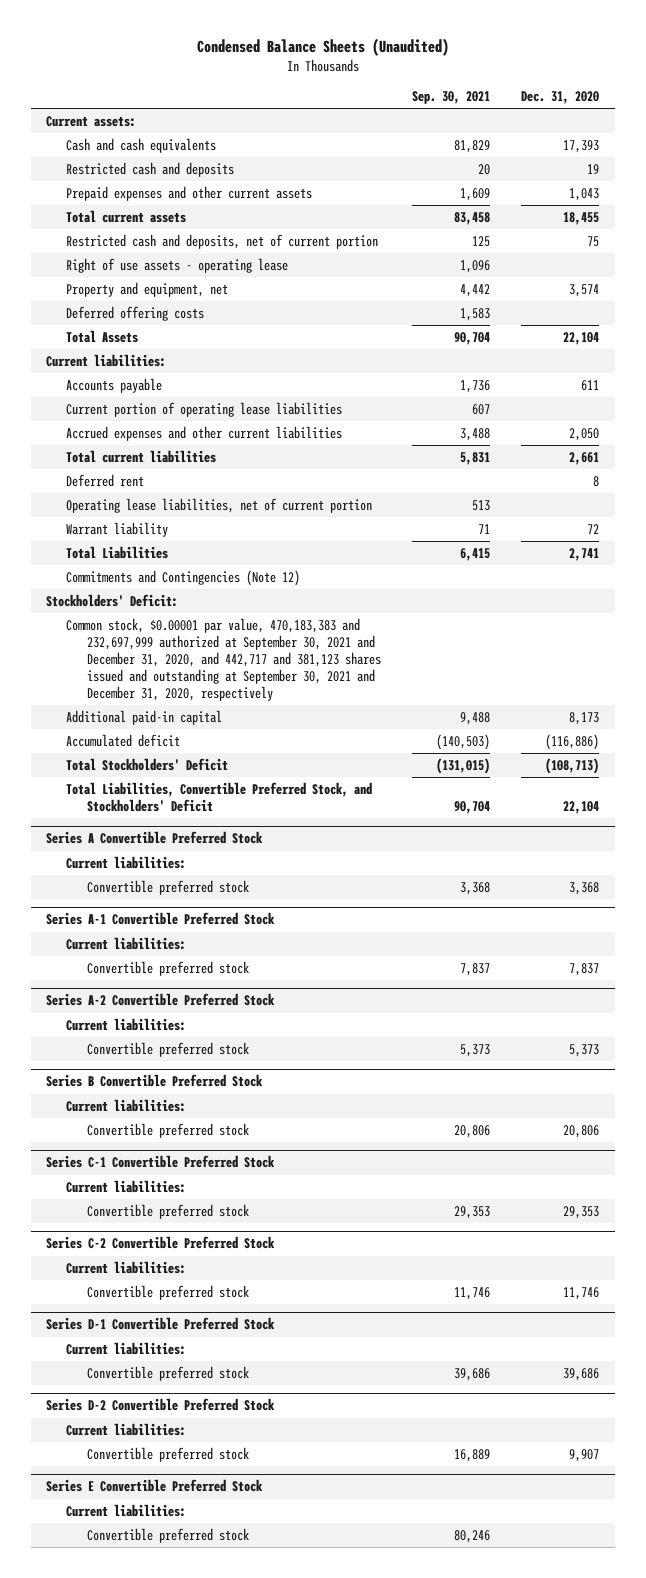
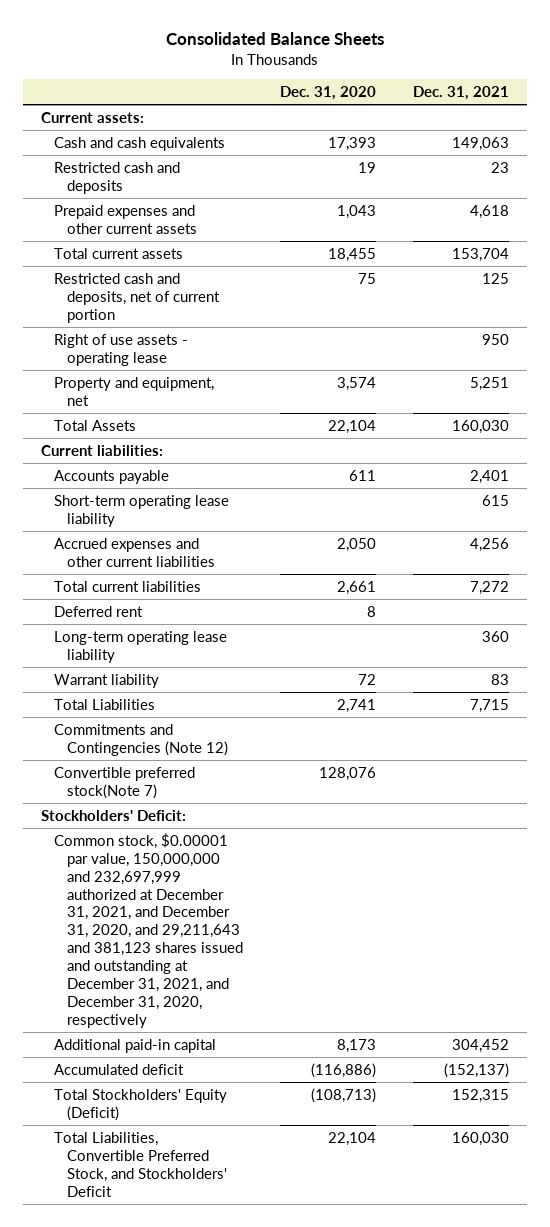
[196,37,449,56] Condensed Balance Sheets (Unaudited) -> [166,32,385,46] Consolidated Balance Sheets
[412,91,491,105] Sep. 30, 2021 -> none
none -> [413,85,510,100] Dec. 31, 2021
[66,305,205,321] Deferred offering costs -> none
[66,401,343,417] Current portion of operating lease liabilities -> [54,494,230,527] Short-term operating lease liability
[66,497,373,513] Operating lease liabilities, net of current portion -> [54,630,228,663] Long-term operating lease liability
none -> [54,766,196,799] Convertible preferred stock(Note 7)
[66,617,381,702] Common stock, $0.00001 par value, 470,183,383 and 232,697,999 authorized at September 30, 2021 and December 31, 2020, and 442,717 and 381,123 shares issued and outstanding at September 30, 2021 and December 31, 2020, respectively -> [54,832,244,1028] Common stock, $0.00001 par value, 150,000,000 and 232,697,999 authorized at December 31, 2021, and December 31, 2020, and 29,211,643 and 381,123 shares issued and outstanding at December 31, 2021, and December 31, 2020, respectively
[66,757,229,771] Total Stockholders' Deficit -> [54,1088,228,1121] Total Stockholders' Equity (Deficit)
[46,831,264,845] Series A Convertible Preferred Stock -> none
[66,855,187,869] Current liabilities: -> none
[86,879,249,895] Convertible preferred stock -> none
[46,912,276,926] Series A-1 Convertible Preferred Stock -> none
[66,936,187,950] Current liabilities: -> none
[86,960,249,976] Convertible preferred stock -> none
[46,993,276,1007] Series A-2 Convertible Preferred Stock -> none
[66,1017,187,1031] Current liabilities: -> none
[86,1041,249,1057] Convertible preferred stock -> none
[46,1074,264,1088] Series B Convertible Preferred Stock -> none
[66,1098,187,1112] Current liabilities: -> none
[86,1122,249,1138] Convertible preferred stock -> none
[46,1155,276,1169] Series C-1 Convertible Preferred Stock -> none
[66,1179,187,1193] Current liabilities: -> none
[86,1203,249,1219] Convertible preferred stock -> none
[46,1236,276,1250] Series C-2 Convertible Preferred Stock -> none
[66,1260,187,1274] Current liabilities: -> none
[86,1284,249,1300] Convertible preferred stock -> none
[46,1317,276,1331] Series D-1 Convertible Preferred Stock -> none
[66,1341,187,1355] Current liabilities: -> none
[86,1365,249,1381] Convertible preferred stock -> none
[46,1398,276,1412] Series D-2 Convertible Preferred Stock -> none
[66,1422,187,1436] Current liabilities: -> none
[86,1446,249,1462] Convertible preferred stock -> none
[46,1479,264,1493] Series E Convertible Preferred Stock -> none
[66,1503,187,1517] Current liabilities: -> none
[86,1527,249,1543] Convertible preferred stock -> none

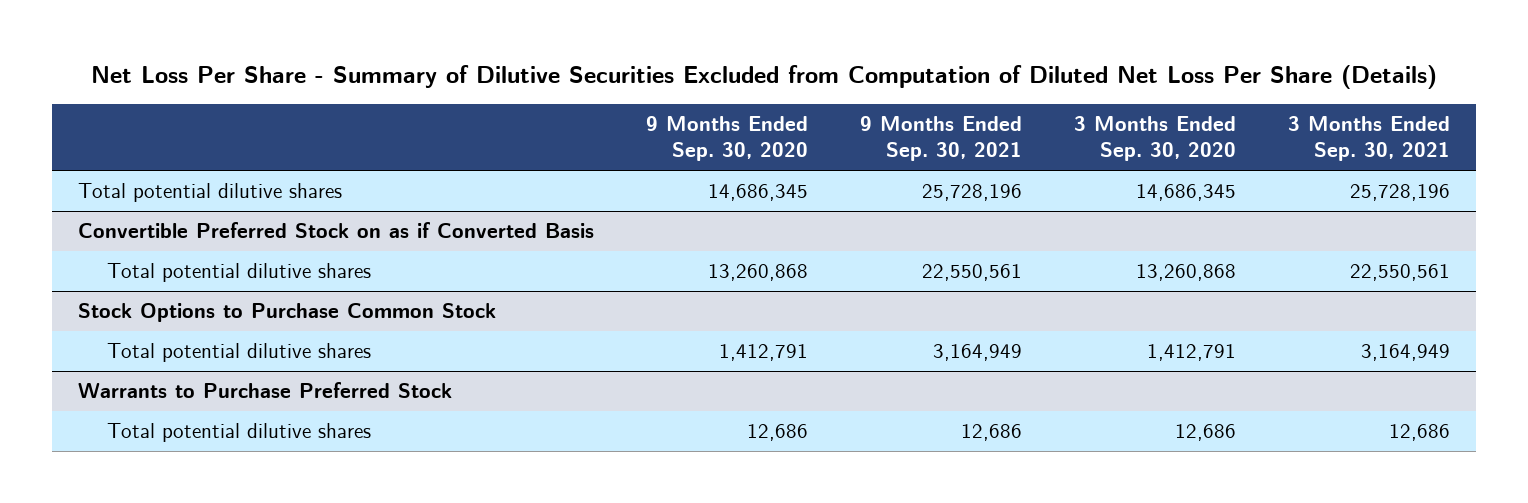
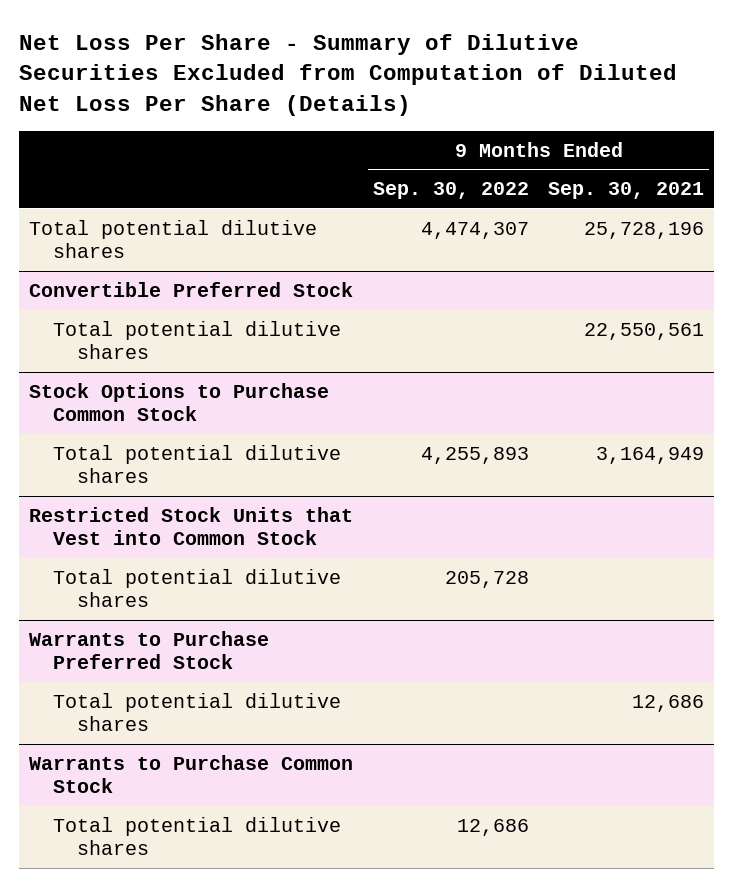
[645,115,808,161] 9 Months Ended Sep. 30, 2020 -> none
[1074,115,1237,161] 3 Months Ended Sep. 30, 2020 -> none
[1288,115,1451,161] 3 Months Ended Sep. 30, 2021 -> none
none -> [372,182,529,200] Sep. 30, 2022
[77,222,594,239] Convertible Preferred Stock on as if Converted Basis -> [28,281,353,297] Convertible Preferred Stock
none -> [28,506,353,546] Restricted Stock Units that Vest into Common Stock
none -> [53,568,342,608] Total potential dilutive shares
none -> [28,754,353,794] Warrants to Purchase Common Stock
none -> [53,816,342,856] Total potential dilutive shares

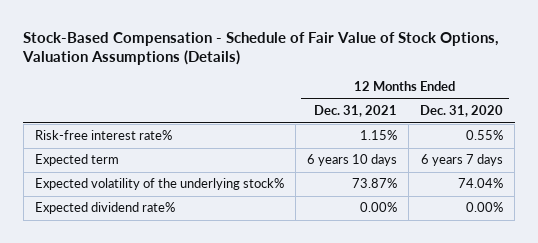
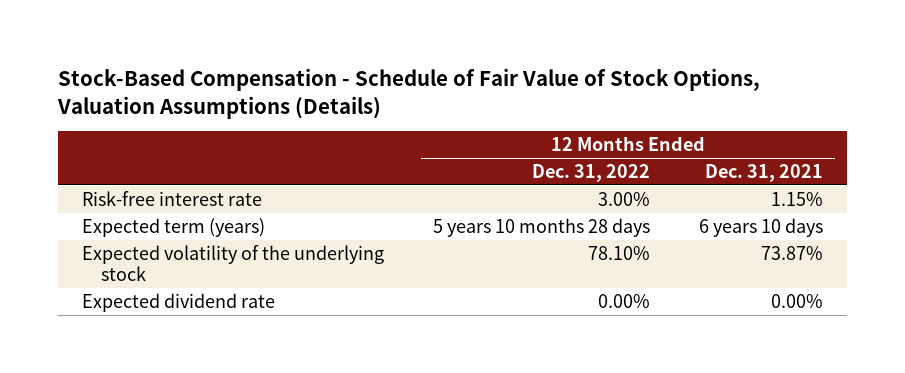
[420,105,504,118] Dec. 31, 2020 -> none
none -> [531,163,650,182] Dec. 31, 2022
[35,130,173,141] Risk-free interest rate% -> [82,190,263,206] Risk-free interest rate
[35,154,120,167] Expected term -> [82,217,266,237] Expected term (years)
[35,178,285,191] Expected volatility of the underlying stock% -> [82,244,385,282] Expected volatility of the underlying stock
[35,202,176,215] Expected dividend rate% -> [82,292,276,312] Expected dividend rate

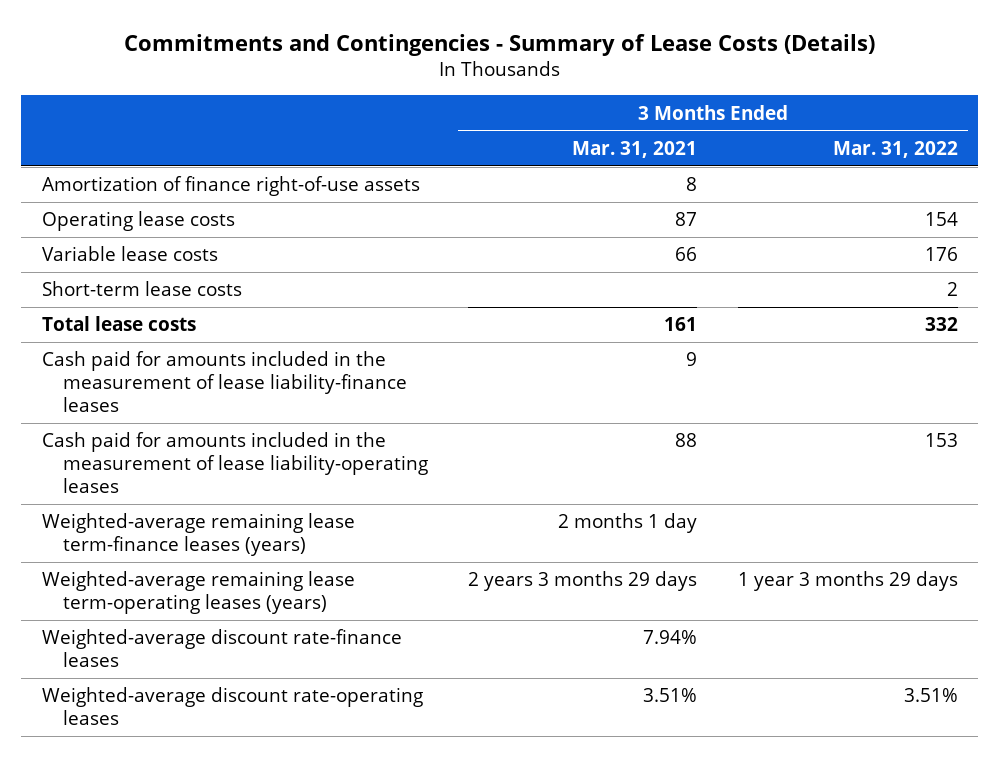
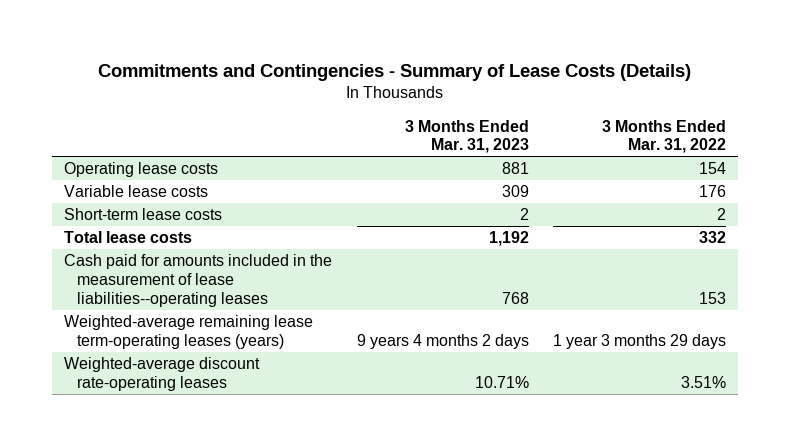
[572,140,698,158] Mar. 31, 2021 -> none
none -> [404,119,529,154] 3 Months Ended Mar. 31, 2023
[41,176,420,197] Amortization of finance right-of-use assets -> none
[41,351,407,413] Cash paid for amounts included in the measurement of lease liability-finance leases -> none
[41,513,355,557] Weighted-average remaining lease term-finance leases (years) -> none
[41,432,428,494] Cash paid for amounts included in the measurement of lease liability-operating leases -> [64,254,333,307] Cash paid for amounts included in the measurement of lease liabilities--operating leases
[41,629,402,668] Weighted-average discount rate-finance leases -> none

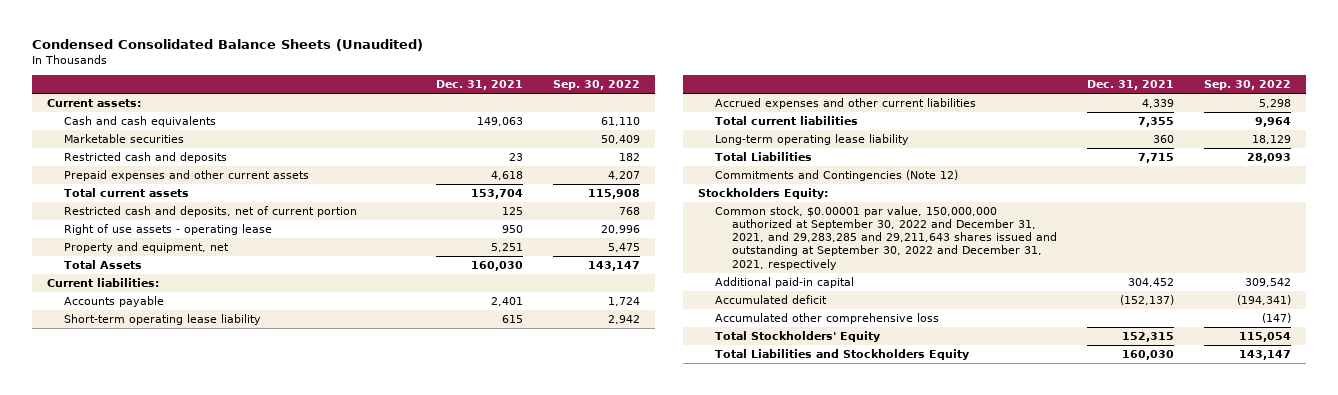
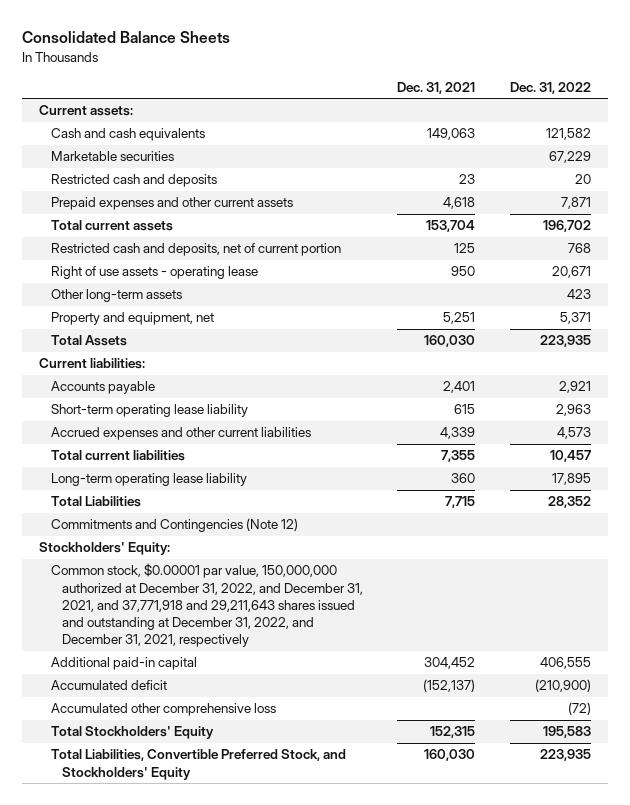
[31,39,423,52] Condensed Consolidated Balance Sheets (Unaudited) -> [22,31,231,44] Consolidated Balance Sheets
[553,80,641,91] Sep. 30, 2022 -> none
none -> [509,81,591,94] Dec. 31, 2022
none -> [50,289,182,303] Other long-term assets
[697,188,828,200] Stockholders Equity: -> [39,542,171,556] Stockholders' Equity:
[714,206,1057,270] Common stock, $0.00001 par value, 150,000,000 authorized at September 30, 2022 and December 31, 2021, and 29,283,285 and 29,211,643 shares issued and outstanding at September 30, 2022 and December 31, 2021, respectively -> [50,563,364,648] Common stock, $0.00001 par value, 150,000,000 authorized at December 31, 2022, and December 31, 2021, and 37,771,918 and 29,211,643 shares issued and outstanding at December 31, 2022, and December 31, 2021, respectively
[714,349,969,361] Total Liabilities and Stockholders Equity -> [50,749,346,780] Total Liabilities, Convertible Preferred Stock, and Stockholders' Equity

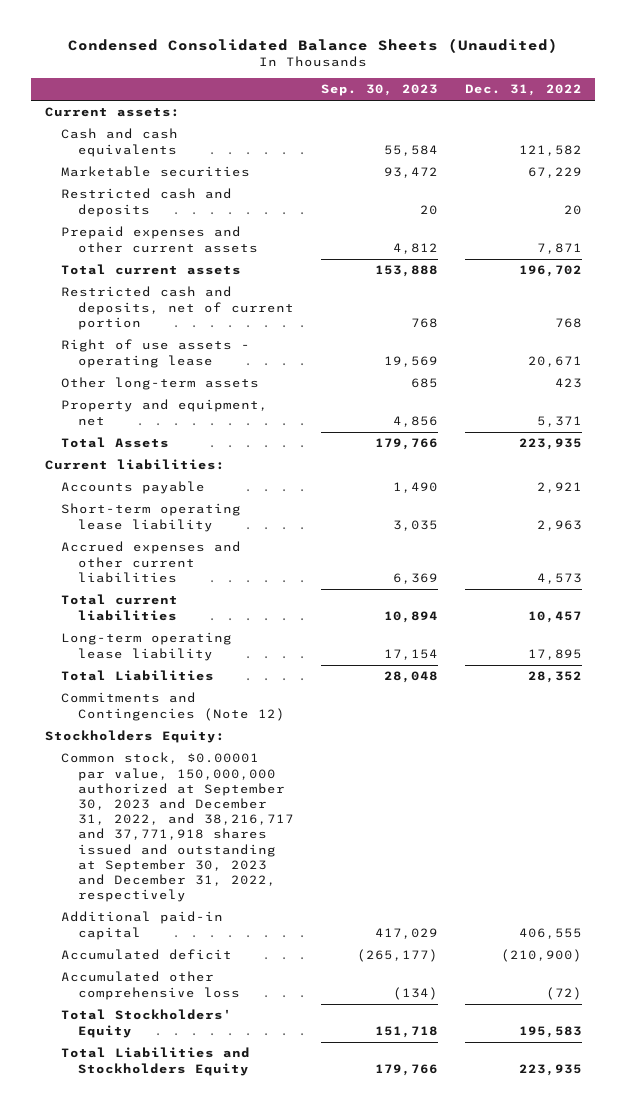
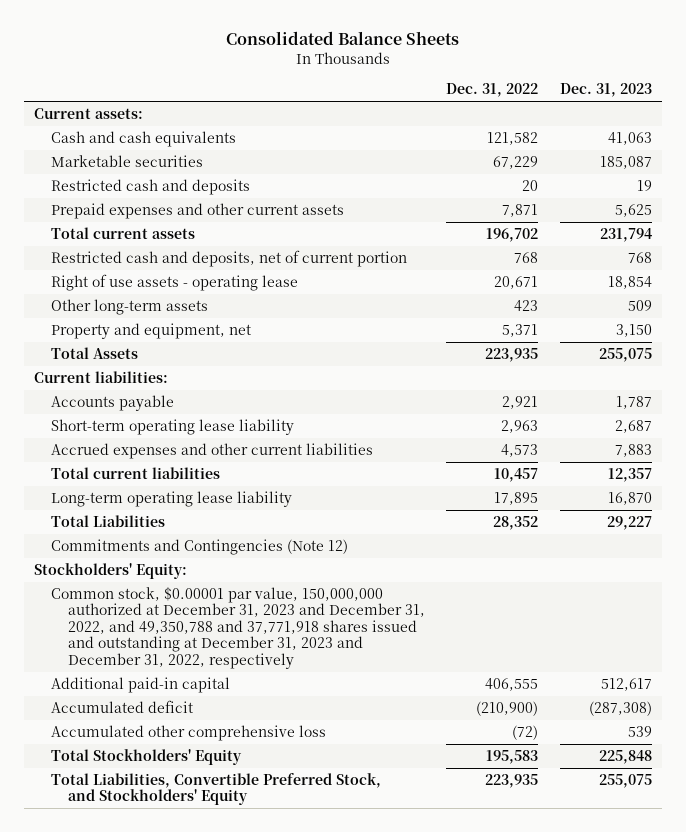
[68,37,559,53] Condensed Consolidated Balance Sheets (Unaudited) -> [226,31,460,46] Consolidated Balance Sheets
[320,84,438,97] Sep. 30, 2023 -> none
none -> [559,83,652,98] Dec. 31, 2023
[44,730,225,744] Stockholders Equity: -> [34,562,188,579] Stockholders' Equity:
[61,752,294,903] Common stock, $0.00001 par value, 150,000,000 authorized at September 30, 2023 and December 31, 2022, and 38,216,717 and 37,771,918 shares issued and outstanding at September 30, 2023 and December 31, 2022, respectively -> [50,586,425,669] Common stock, $0.00001 par value, 150,000,000 authorized at December 31, 2023 and December 31, 2022, and 49,350,788 and 37,771,918 shares issued and outstanding at December 31, 2023 and December 31, 2022, respectively
[61,1047,251,1076] Total Liabilities and Stockholders Equity -> [50,772,381,806] Total Liabilities, Convertible Preferred Stock, and Stockholders' Equity

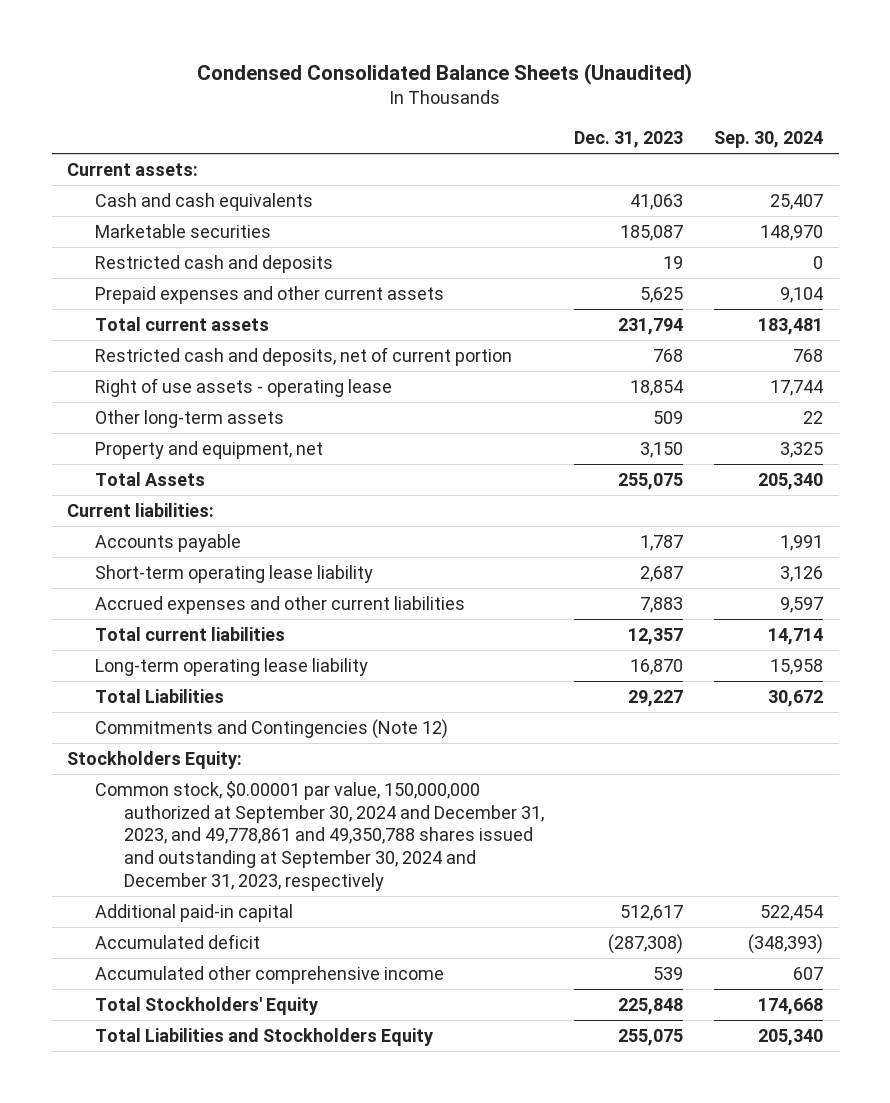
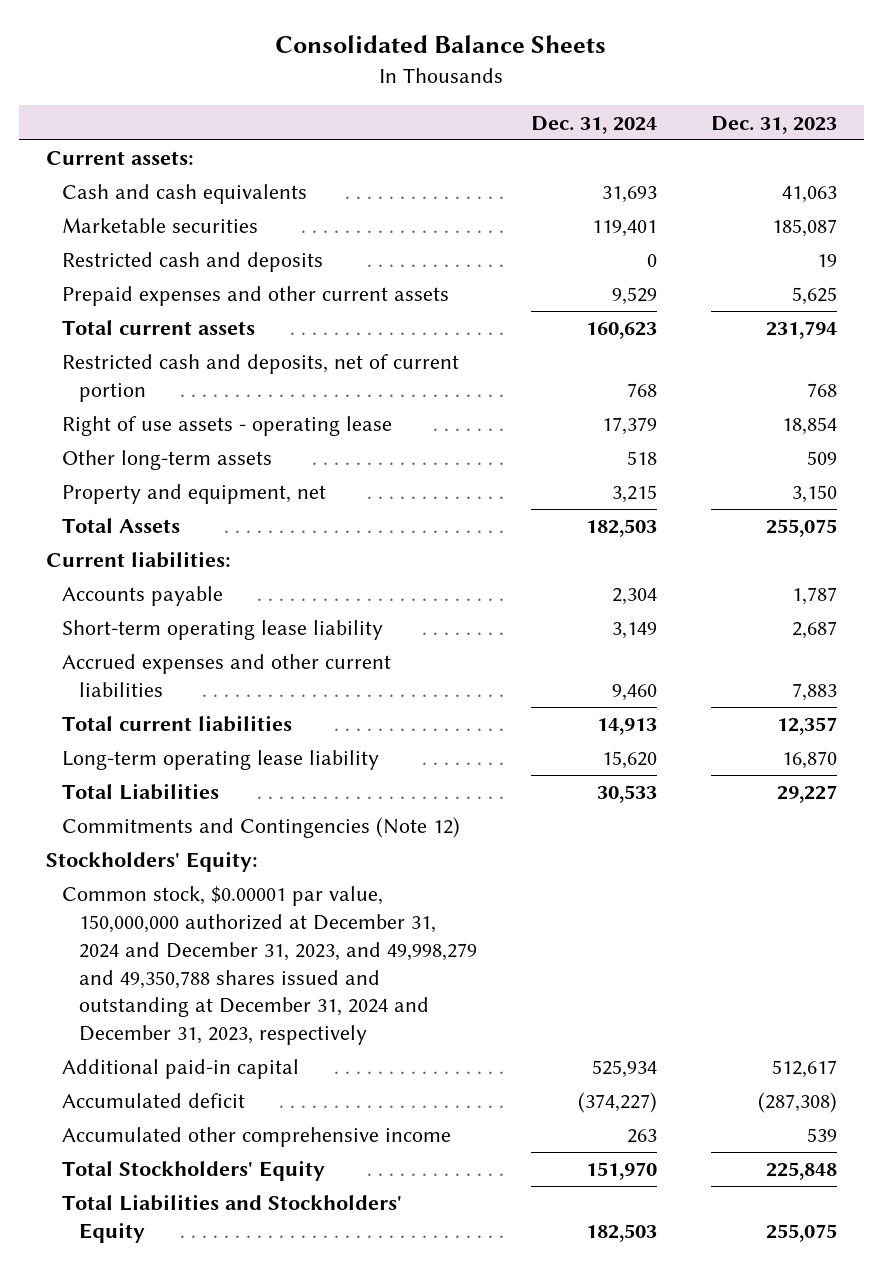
[197,62,693,85] Condensed Consolidated Balance Sheets (Unaudited) -> [275,35,607,54] Consolidated Balance Sheets
[714,131,824,149] Sep. 30, 2024 -> none
none -> [530,115,657,134] Dec. 31, 2024
[67,751,243,770] Stockholders Equity: -> [45,851,258,873] Stockholders' Equity:
[95,781,544,891] Common stock, $0.00001 par value, 150,000,000 authorized at September 30, 2024 and December 31, 2023, and 49,778,861 and 49,350,788 shares issued and outstanding at September 30, 2024 and December 31, 2023, respectively -> [62,886,478,1045] Common stock, $0.00001 par value, 150,000,000 authorized at December 31, 2024 and December 31, 2023, and 49,998,279 and 49,350,788 shares issued and outstanding at December 31, 2024 and December 31, 2023, respectively
[95,1028,434,1047] Total Liabilities and Stockholders Equity -> [62,1194,403,1244] Total Liabilities and Stockholders' Equity

